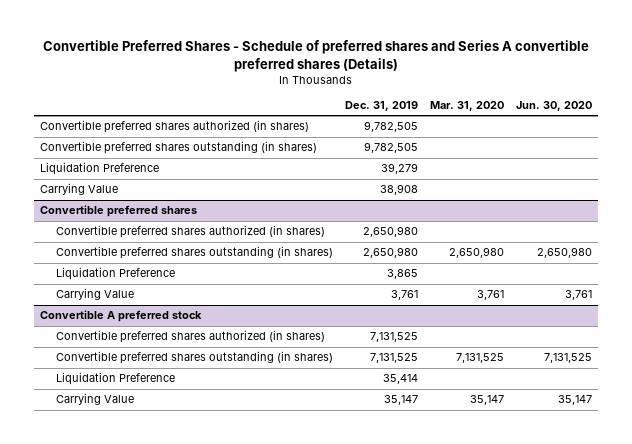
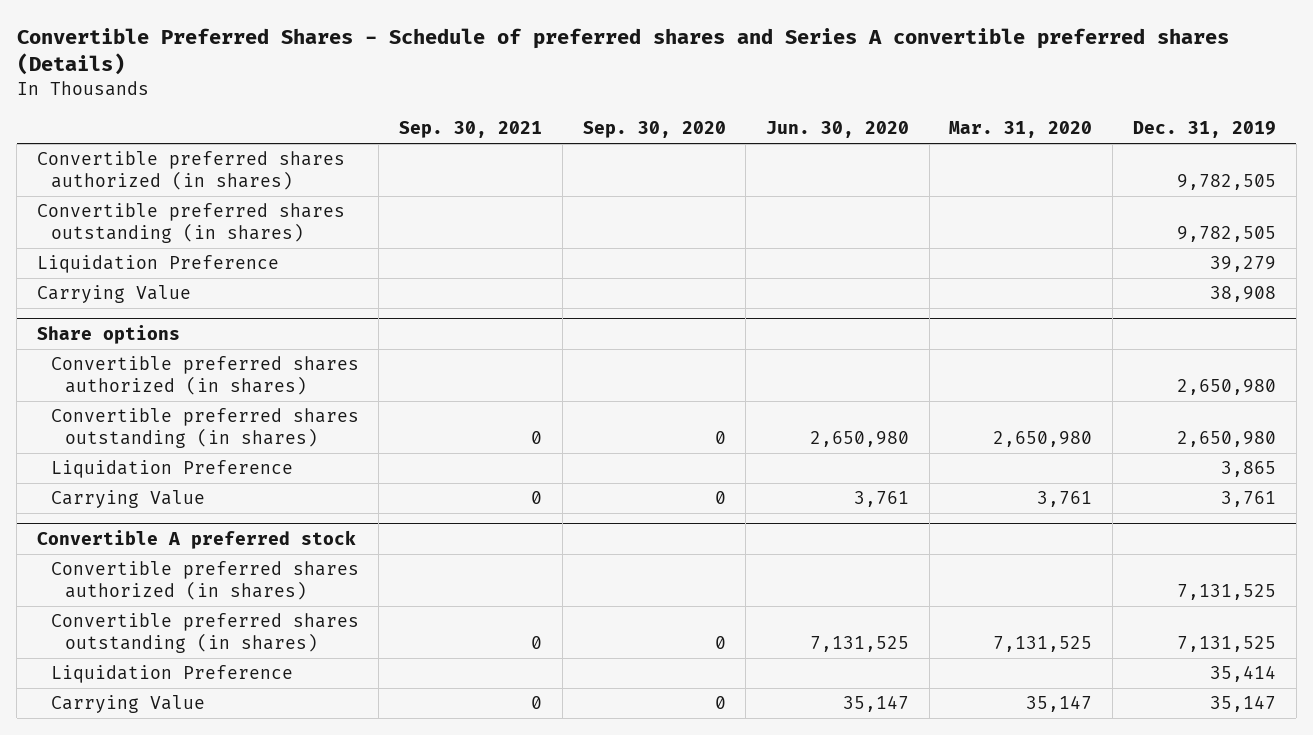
none -> [399,121,543,139] Sep. 30, 2021
none -> [582,121,726,139] Sep. 30, 2020
[40,205,198,218] Convertible preferred shares -> [36,325,180,345] Share options

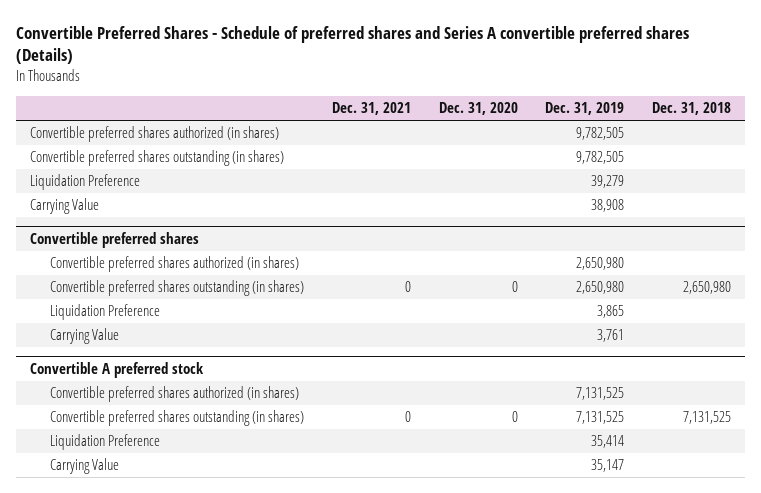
[399,121,543,139] Sep. 30, 2021 -> none
[582,121,726,139] Sep. 30, 2020 -> none
[766,121,910,139] Jun. 30, 2020 -> none
[949,121,1093,139] Mar. 31, 2020 -> none
none -> [332,102,412,116] Dec. 31, 2021
none -> [438,102,518,116] Dec. 31, 2020
none -> [652,102,732,116] Dec. 31, 2018
[36,325,180,345] Share options -> [29,231,199,248] Convertible preferred shares

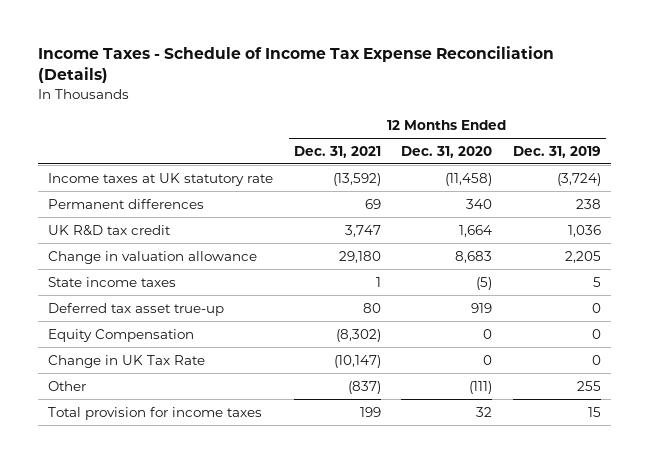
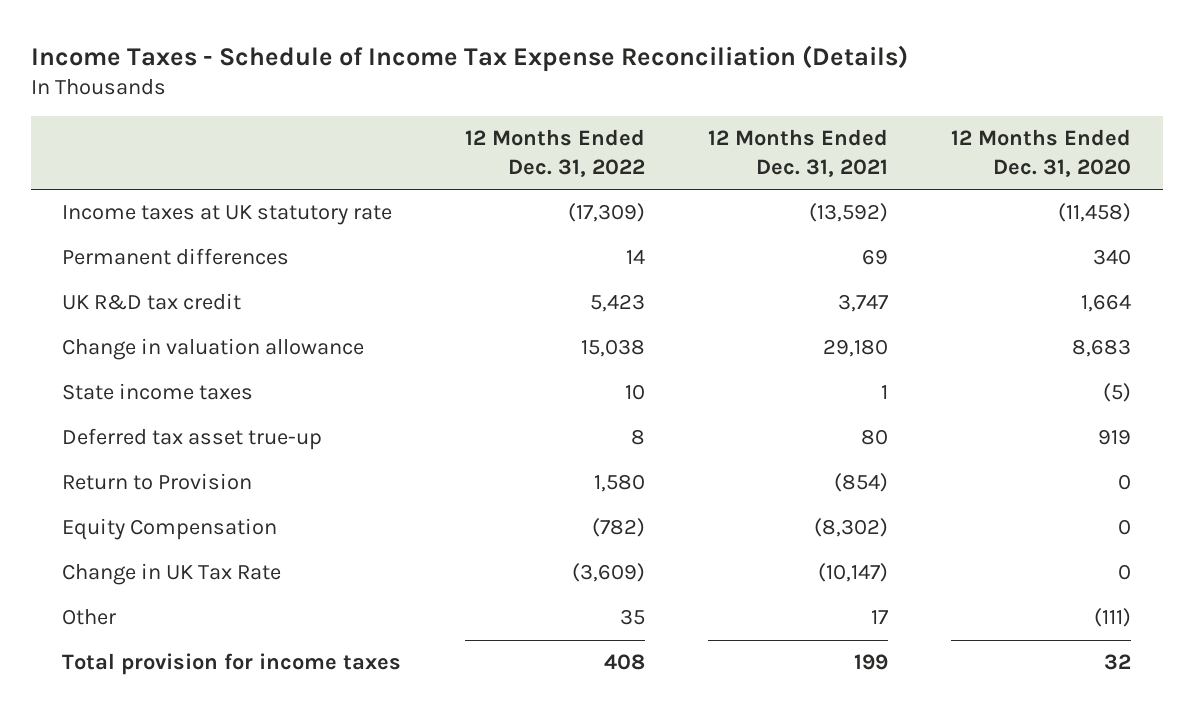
[513,145,602,158] Dec. 31, 2019 -> none
none -> [464,129,645,177] 12 Months Ended Dec. 31, 2022
none -> [62,473,253,491] Return to Provision
[347,380,381,394] (837) -> [871,610,889,625] 17

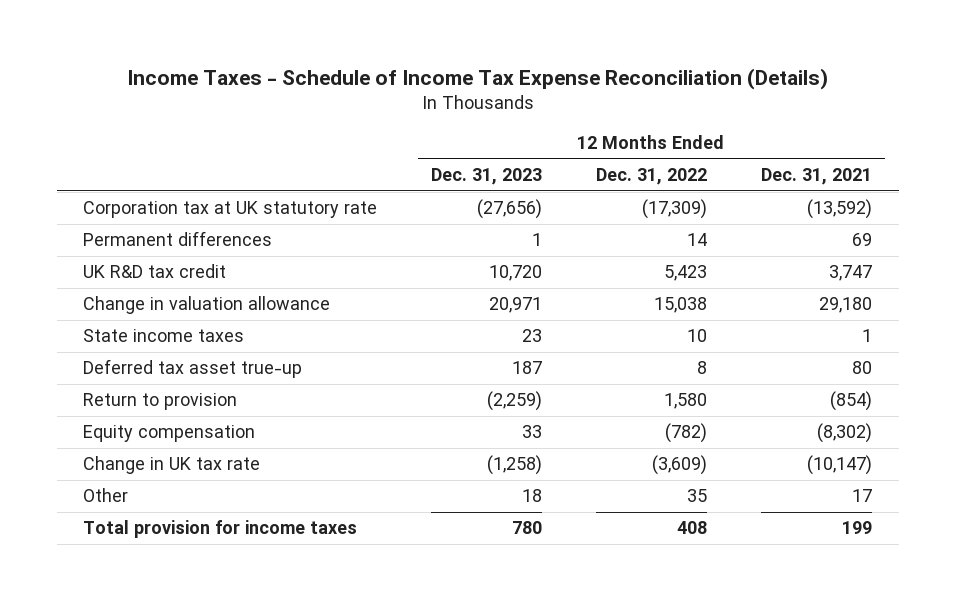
[951,129,1132,177] 12 Months Ended Dec. 31, 2020 -> none
none -> [431,168,543,186] Dec. 31, 2023
[62,205,393,226] Income taxes at UK statutory rate -> [83,201,378,219] Corporation tax at UK statutory rate
[62,473,253,491] Return to Provision -> [83,393,238,411] Return to provision
[62,518,278,541] Equity Compensation -> [83,425,256,443] Equity compensation
[62,563,282,586] Change in UK Tax Rate -> [83,456,261,475] Change in UK tax rate

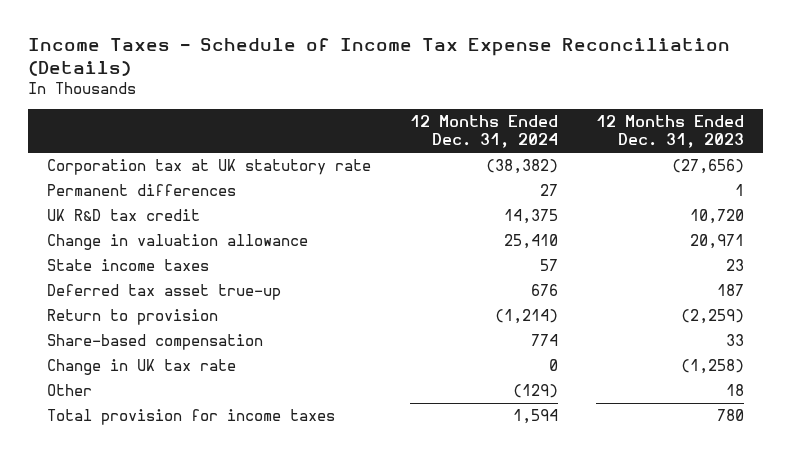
[595,168,707,186] Dec. 31, 2022 -> none
[760,168,872,186] Dec. 31, 2021 -> none
none -> [409,114,558,149] 12 Months Ended Dec. 31, 2024
[83,425,256,443] Equity compensation -> [47,334,264,351] Share-based compensation

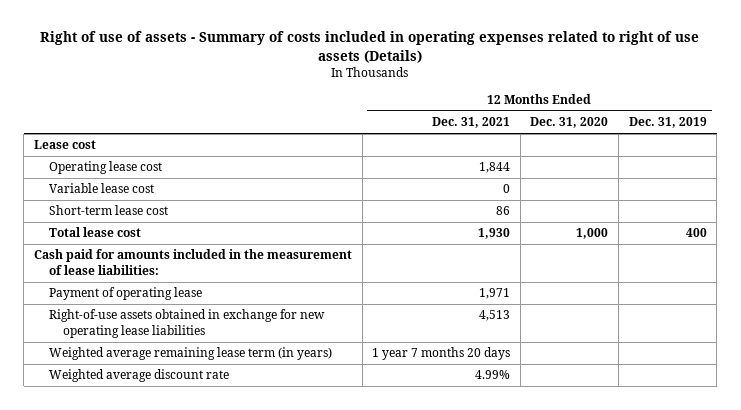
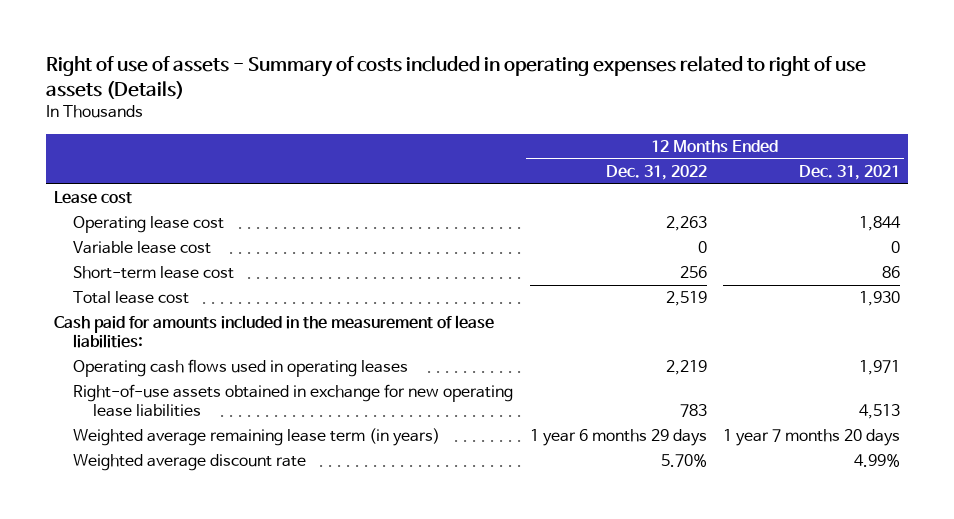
[530,117,609,129] Dec. 31, 2020 -> none
[628,117,707,129] Dec. 31, 2019 -> none
none -> [605,165,707,181] Dec. 31, 2022
[48,287,202,301] Payment of operating lease -> [73,359,409,378] Operating cash flows used in operating leases

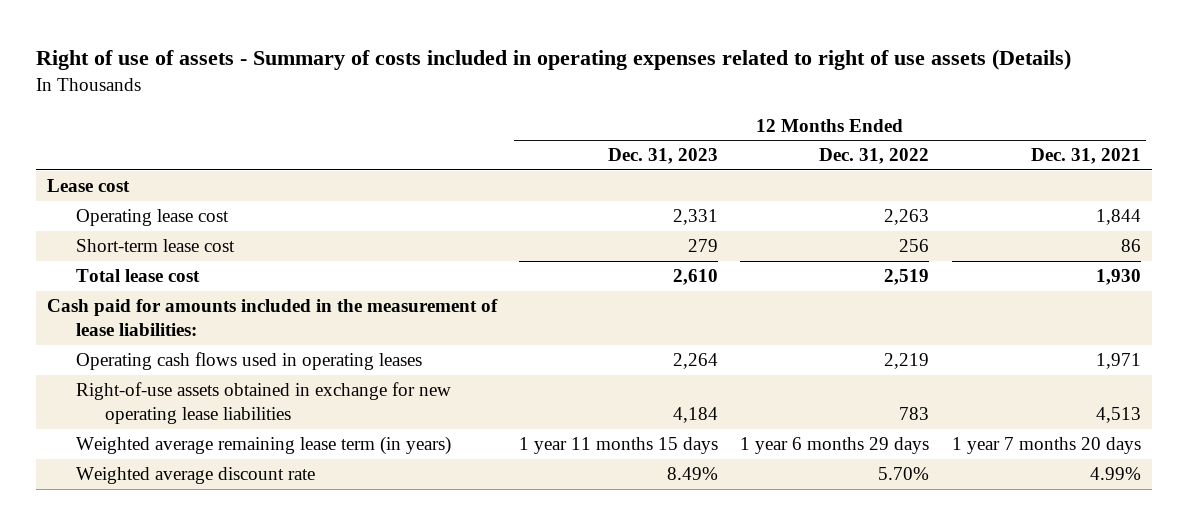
none -> [608,148,719,165] Dec. 31, 2023
[73,241,212,255] Variable lease cost -> none

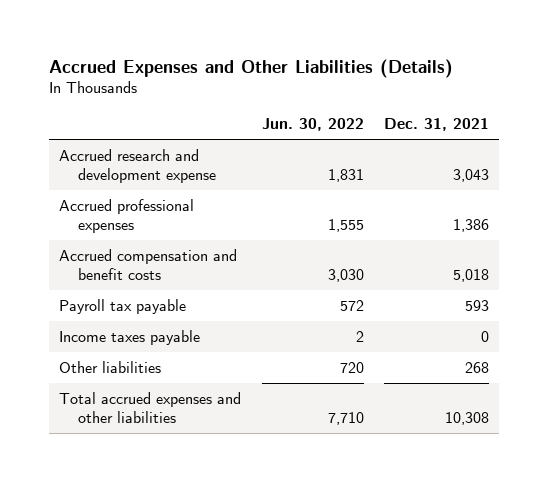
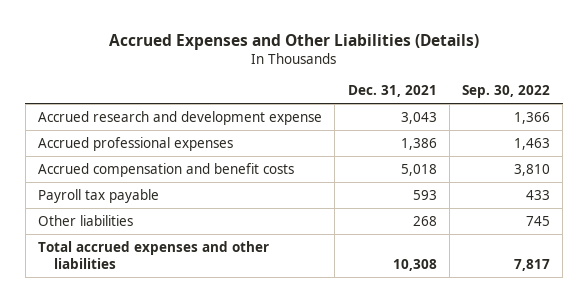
[261,118,364,132] Jun. 30, 2022 -> none
none -> [462,85,551,99] Sep. 30, 2022
[59,329,201,345] Income taxes payable -> none

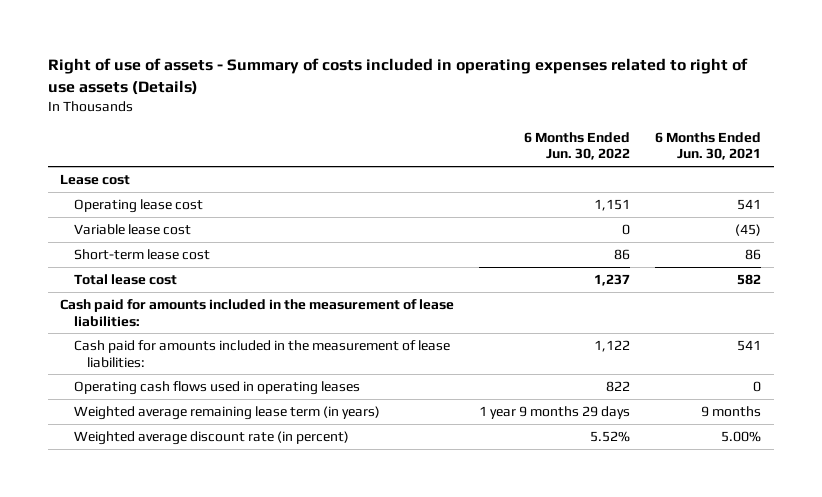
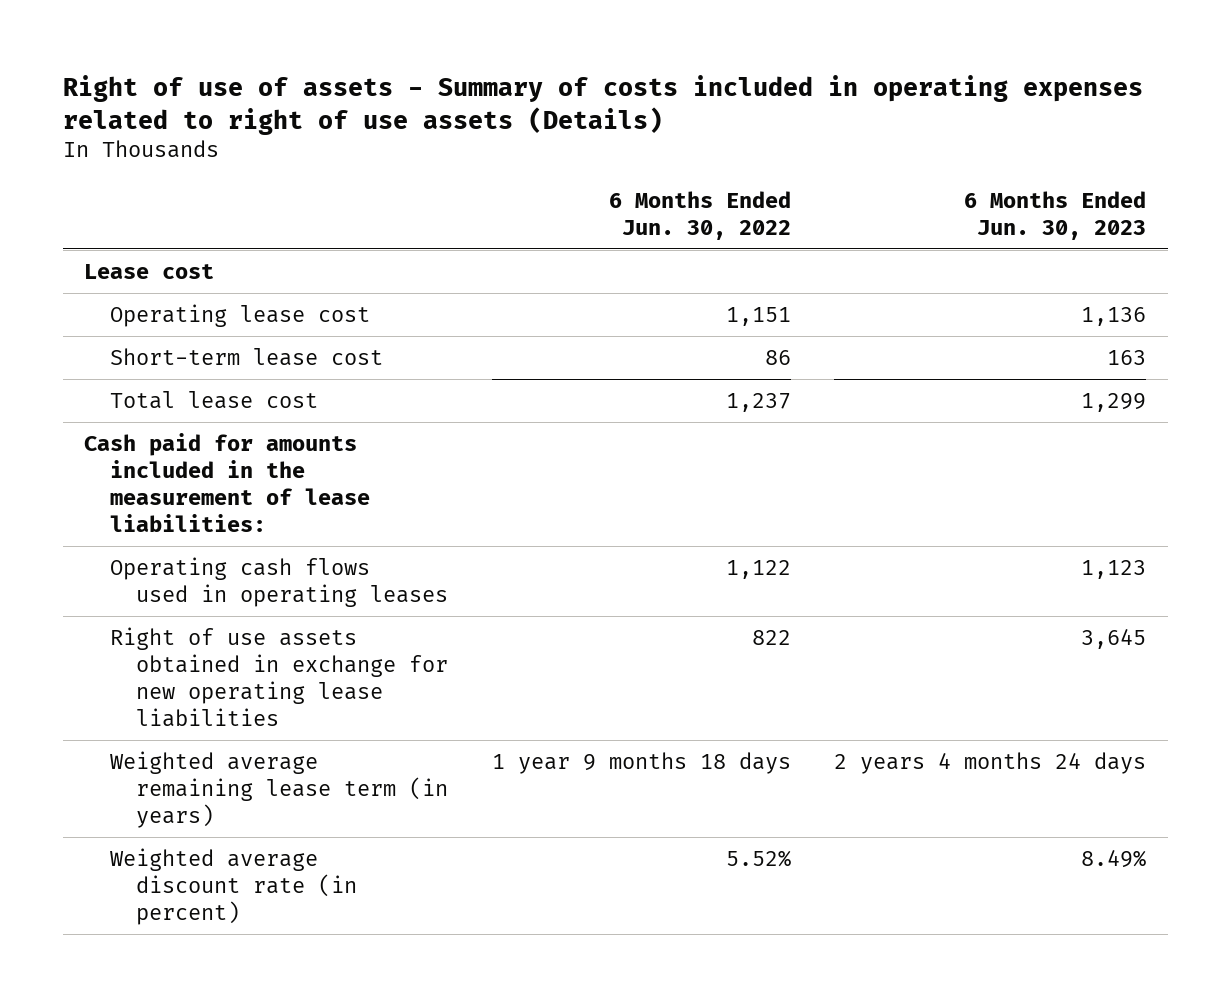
[655,131,762,161] 6 Months Ended Jun. 30, 2021 -> none
none -> [964,190,1147,240] 6 Months Ended Jun. 30, 2023
[73,224,191,236] Variable lease cost -> none
[73,340,450,368] Cash paid for amounts included in the measurement of lease liabilities: -> none
[606,381,631,393] 822 -> [725,559,791,579] 1,122
none -> [110,626,449,727] Right of use assets obtained in exchange for new operating lease liabilities
[479,406,631,420] 1 year 9 months 29 days -> [491,751,791,774] 1 year 9 months 18 days

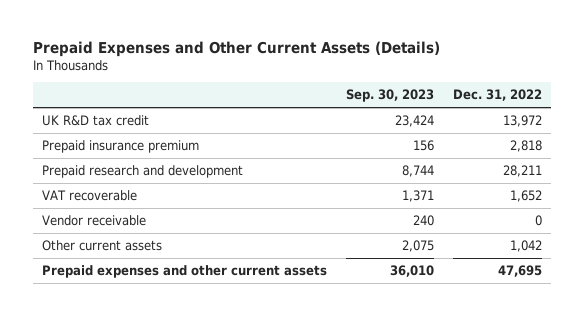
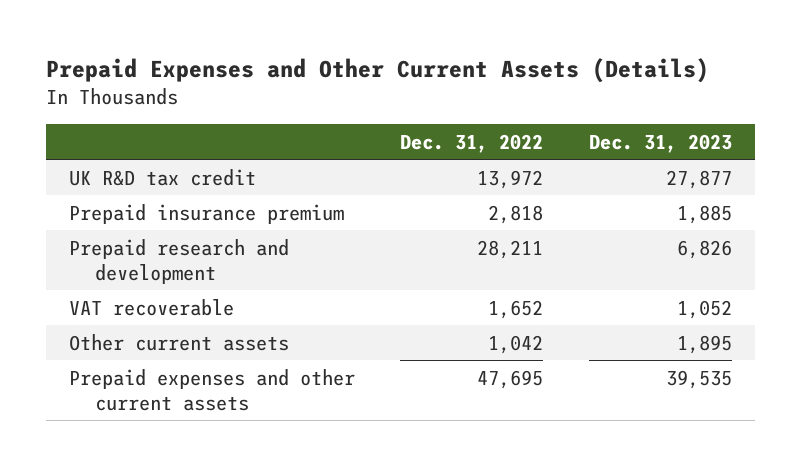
[346,89,435,103] Sep. 30, 2023 -> none
none -> [588,133,732,153] Dec. 31, 2023
[42,214,147,226] Vendor receivable -> none

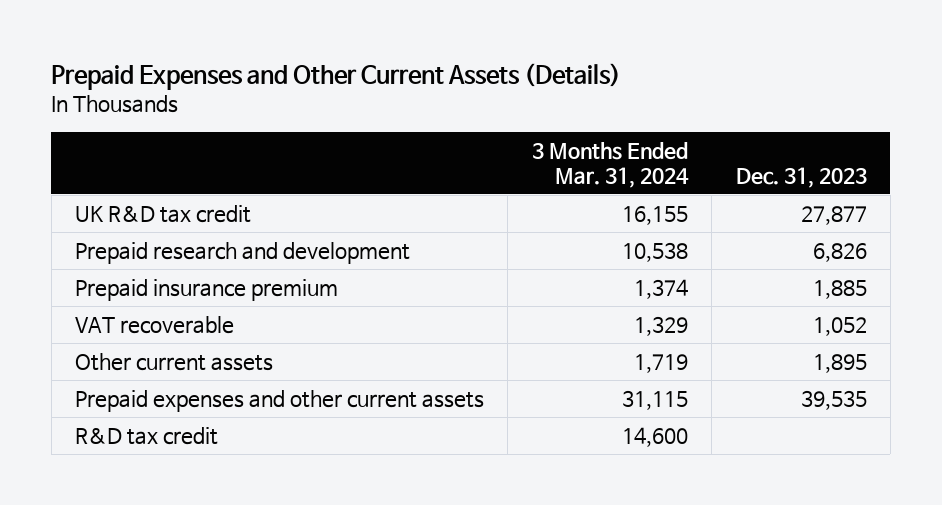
[400,133,544,153] Dec. 31, 2022 -> none
none -> [531,141,689,188] 3 Months Ended Mar. 31, 2024
[68,203,344,224] Prepaid insurance premium -> [75,278,339,301] Prepaid insurance premium
none -> [75,426,219,445] R&D tax credit

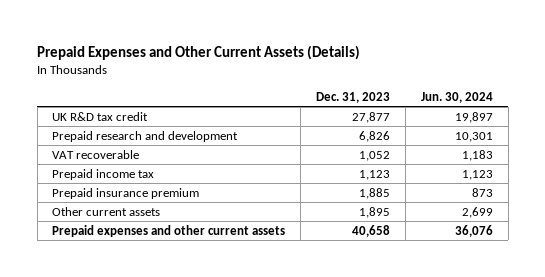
[531,141,689,188] 3 Months Ended Mar. 31, 2024 -> none
none -> [420,92,493,104] Jun. 30, 2024
none -> [52,168,155,180] Prepaid income tax
[75,278,339,301] Prepaid insurance premium -> [52,187,200,199] Prepaid insurance premium
[75,426,219,445] R&D tax credit -> none
[800,389,867,410] 39,535 -> [352,224,391,237] 40,658

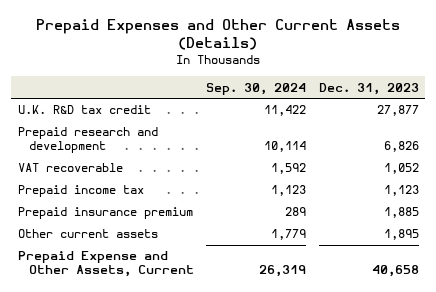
[420,92,493,104] Jun. 30, 2024 -> none
none -> [206,82,307,95] Sep. 30, 2024
[52,111,149,121] UK R&D tax credit -> [17,105,151,115] U.K. R&D tax credit
[52,224,286,237] Prepaid expenses and other current assets -> [17,251,194,278] Prepaid Expense and Other Assets, Current

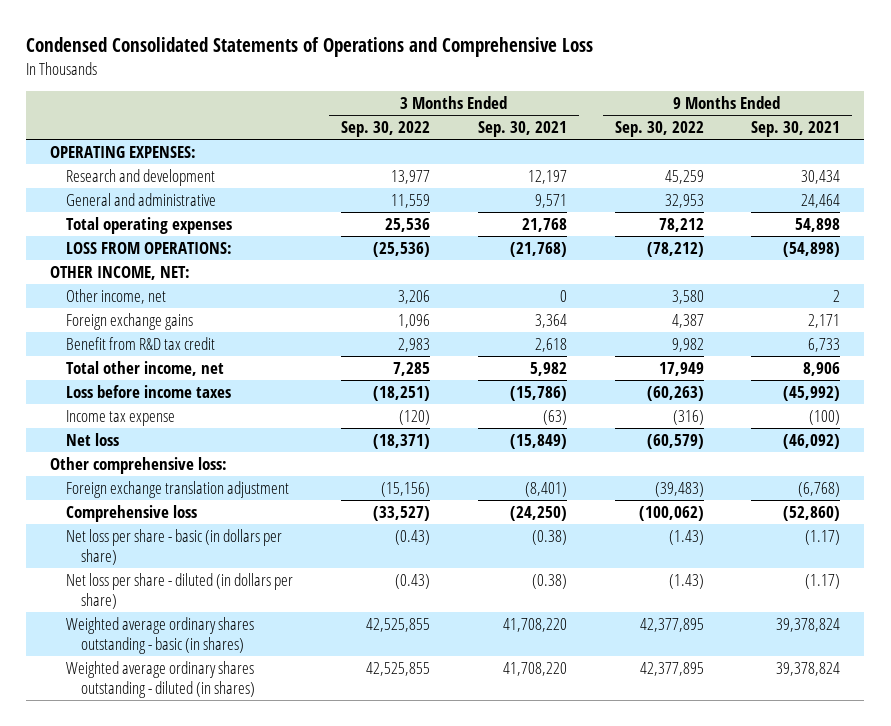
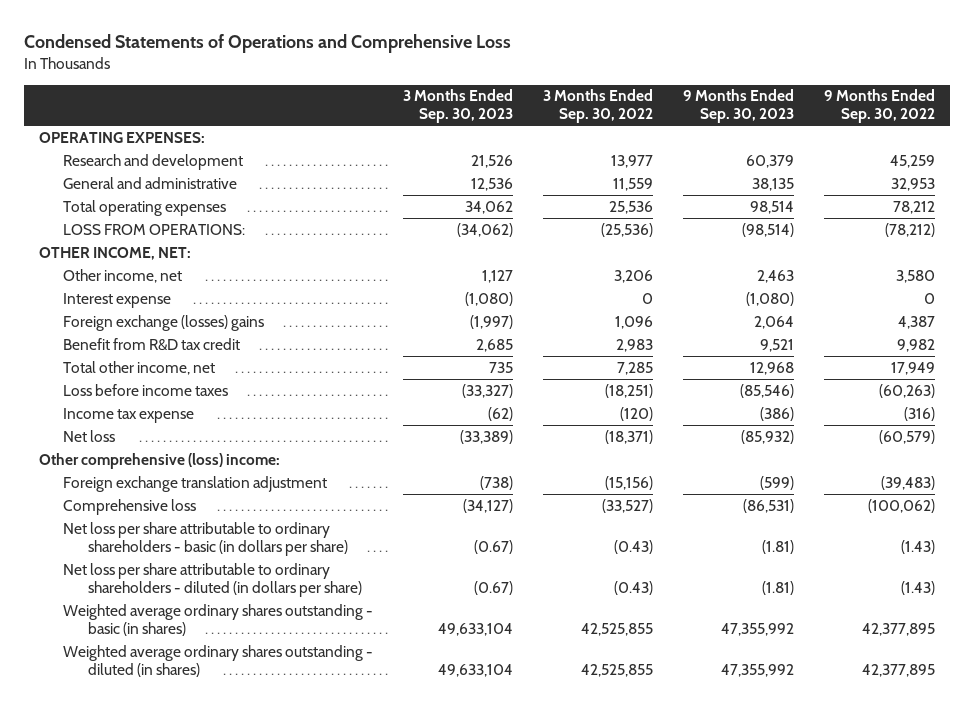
[26,37,594,58] Condensed Consolidated Statements of Operations and Comprehensive Loss -> [24,34,512,54] Condensed Statements of Operations and Comprehensive Loss
[477,121,567,138] Sep. 30, 2021 -> none
[751,121,841,138] Sep. 30, 2021 -> none
none -> [403,89,514,124] 3 Months Ended Sep. 30, 2023
none -> [683,89,795,124] 9 Months Ended Sep. 30, 2023
none -> [63,292,172,308] Interest expense
[65,312,193,330] Foreign exchange gains -> [63,314,265,331] Foreign exchange (losses) gains
[50,456,228,474] Other comprehensive loss: -> [39,452,281,469] Other comprehensive (loss) income:
[65,528,282,565] Net loss per share - basic (in dollars per share) -> [63,521,348,556] Net loss per share attributable to ordinary shareholders - basic (in dollars per share)
[65,572,293,609] Net loss per share - diluted (in dollars per share) -> [63,562,362,597] Net loss per share attributable to ordinary shareholders - diluted (in dollars per share)

